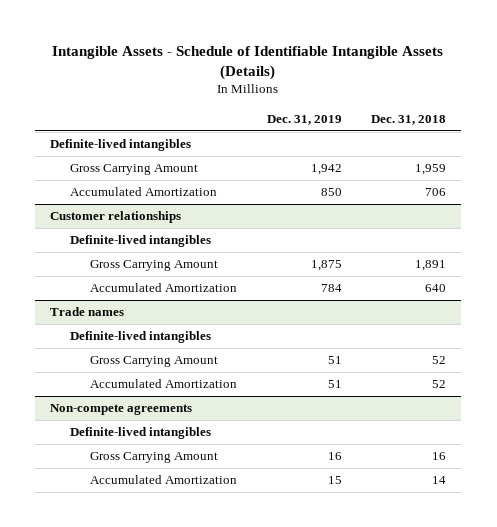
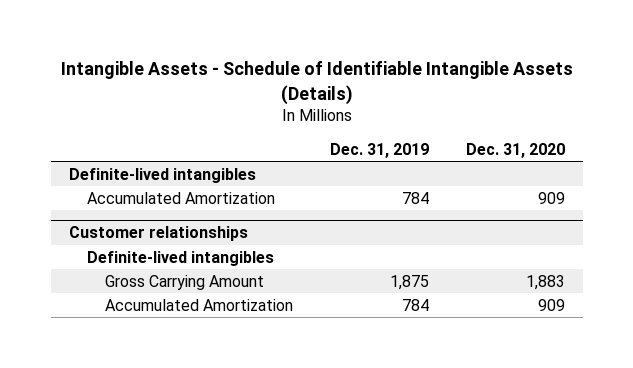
[371,114,447,125] Dec. 31, 2018 -> none
none -> [465,142,565,158] Dec. 31, 2020
[70,164,199,176] Gross Carrying Amount -> none
[320,188,342,197] 850 -> [401,191,429,204] 784
[50,307,125,317] Trade names -> none
[70,331,212,344] Definite-lived intangibles -> none
[89,356,218,368] Gross Carrying Amount -> none
[89,379,237,389] Accumulated Amortization -> none
[50,404,193,416] Non-compete agreements -> none
[70,427,212,440] Definite-lived intangibles -> none
[89,452,218,464] Gross Carrying Amount -> none
[89,475,237,485] Accumulated Amortization -> none

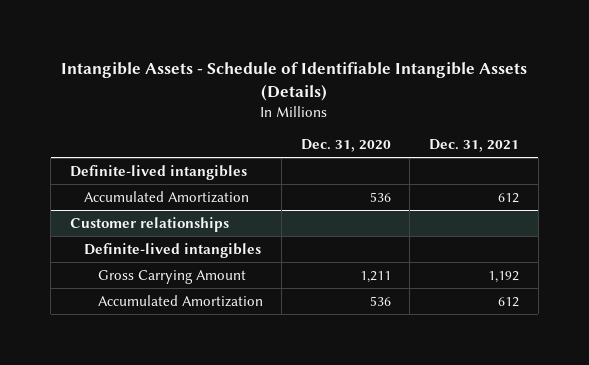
[329,142,429,158] Dec. 31, 2019 -> none
none -> [429,139,520,153] Dec. 31, 2021
[537,191,565,204] 909 -> [369,191,391,202] 536
[525,274,565,290] 1,883 -> [359,270,391,283] 1,211
[537,298,565,311] 909 -> [369,295,391,306] 536

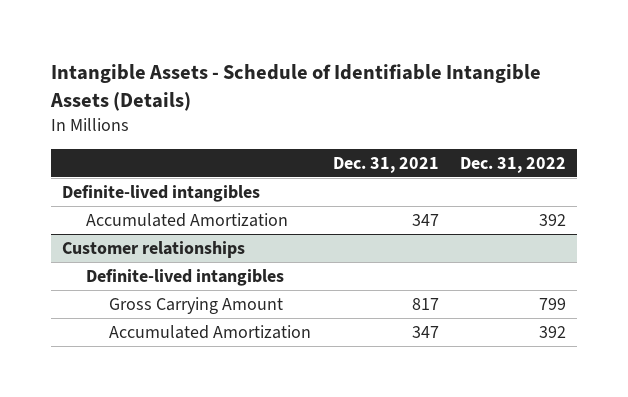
[300,139,391,153] Dec. 31, 2020 -> none
none -> [460,156,567,173] Dec. 31, 2022
[498,192,520,203] 612 -> [411,213,439,226] 347
[488,270,520,283] 1,192 -> [411,297,439,310] 817
[498,296,520,307] 612 -> [411,325,439,338] 347

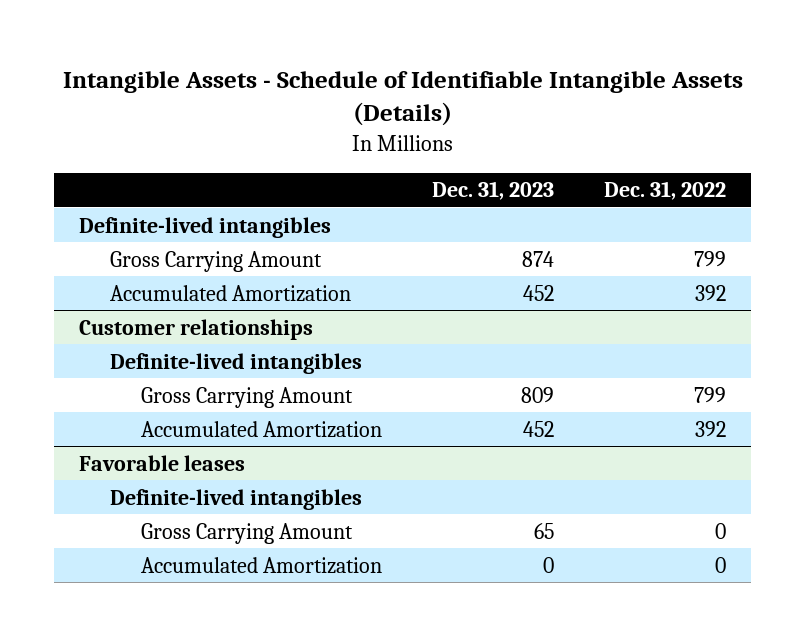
[332,156,439,173] Dec. 31, 2021 -> none
none -> [432,181,555,201] Dec. 31, 2023
none -> [109,250,322,272] Gross Carrying Amount
none -> [78,454,245,471] Favorable leases
none -> [109,488,362,510] Definite-lived intangibles
none -> [141,522,354,544] Gross Carrying Amount
none -> [141,556,383,574] Accumulated Amortization

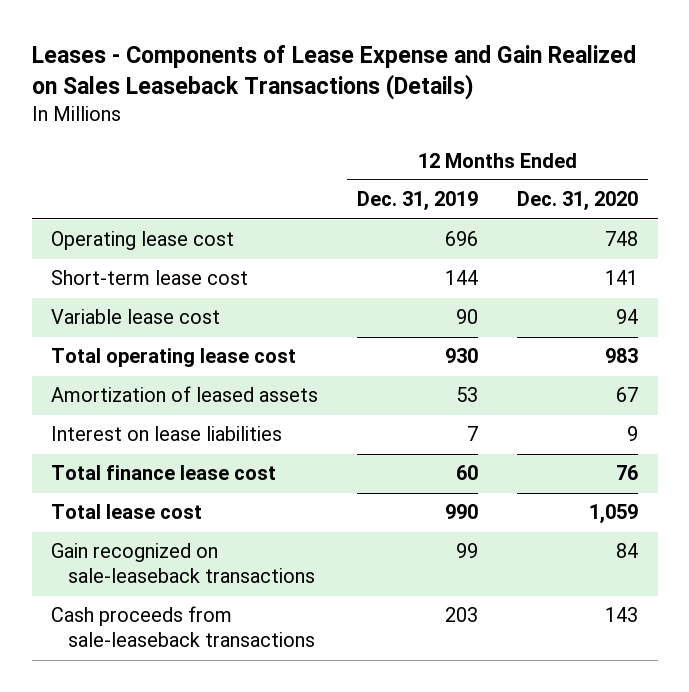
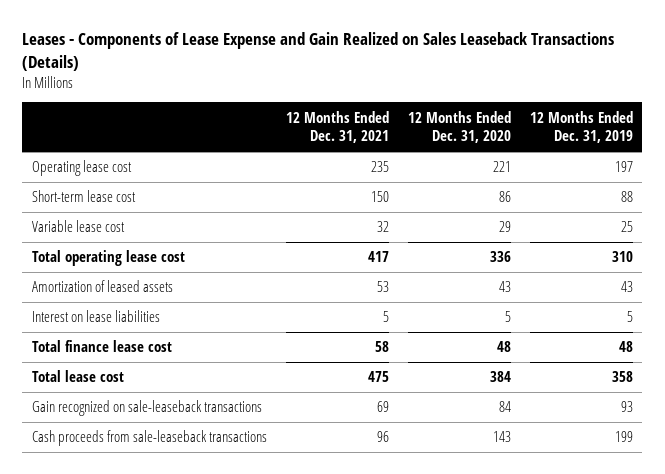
none -> [285,110,389,144] 12 Months Ended Dec. 31, 2021
[445,231,479,247] 696 -> [614,161,633,173] 197
[605,231,639,247] 748 -> [492,161,511,173] 221
[445,270,479,286] 144 -> [620,191,633,203] 88
[605,270,639,286] 141 -> [498,191,511,203] 86
[456,309,479,325] 90 -> [620,221,633,233] 25
[616,309,639,325] 94 -> [498,221,511,233] 29
[445,348,479,364] 930 -> [611,251,633,263] 310
[605,348,639,364] 983 -> [489,251,511,263] 336
[456,387,479,403] 53 -> [620,281,633,293] 43
[616,387,639,403] 67 -> [498,281,511,293] 43
[467,426,479,442] 7 -> [626,311,633,323] 5
[627,426,639,442] 9 -> [504,311,511,323] 5
[456,465,479,481] 60 -> [618,341,633,353] 48
[616,465,639,481] 76 -> [496,341,511,353] 48
[445,504,479,520] 990 -> [611,371,633,383] 358
[589,504,639,525] 1,059 -> [489,371,511,383] 384
[456,543,479,559] 99 -> [620,401,633,413] 93
[445,607,479,623] 203 -> [614,431,633,443] 199

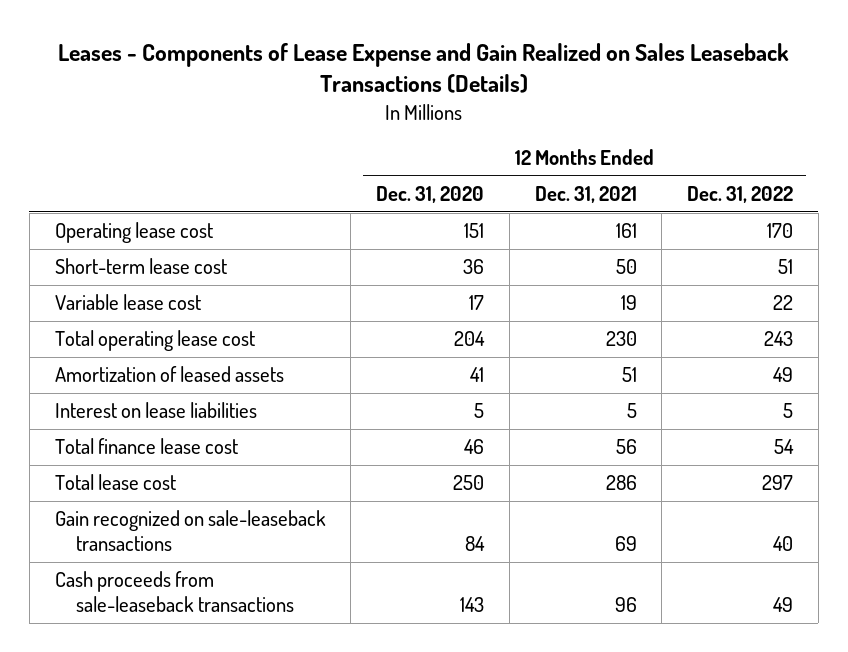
[529,110,633,144] 12 Months Ended Dec. 31, 2019 -> none
none -> [687,186,794,204] Dec. 31, 2022
[370,161,389,173] 235 -> [615,223,637,239] 161
[492,161,511,173] 221 -> [464,223,485,239] 151
[370,191,389,203] 150 -> [615,259,637,275] 50
[498,191,511,203] 86 -> [463,259,485,275] 36
[376,221,389,233] 32 -> [620,295,637,311] 19
[498,221,511,233] 29 -> [469,295,485,311] 17
[367,251,389,263] 417 -> [605,331,637,347] 230
[489,251,511,263] 336 -> [454,331,486,347] 204
[376,281,389,293] 53 -> [621,367,637,383] 51
[498,281,511,293] 43 -> [470,367,485,383] 41
[374,341,389,353] 58 -> [615,439,637,455] 56
[496,341,511,353] 48 -> [464,439,485,455] 46
[367,371,389,383] 475 -> [605,475,637,491] 286
[489,371,511,383] 384 -> [453,475,485,491] 250

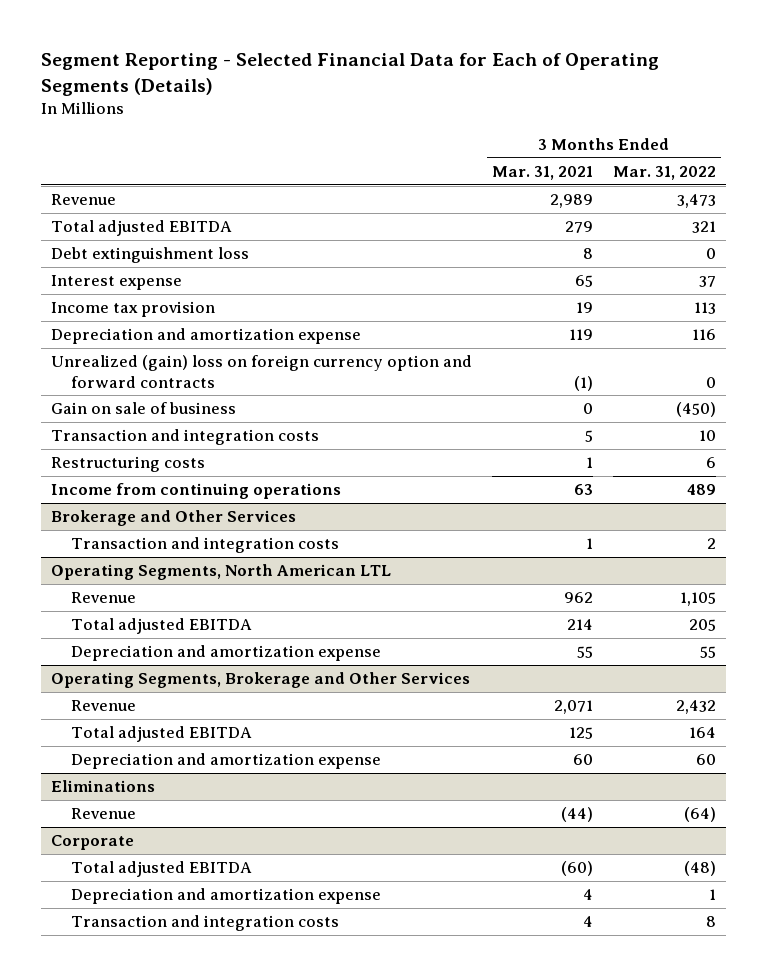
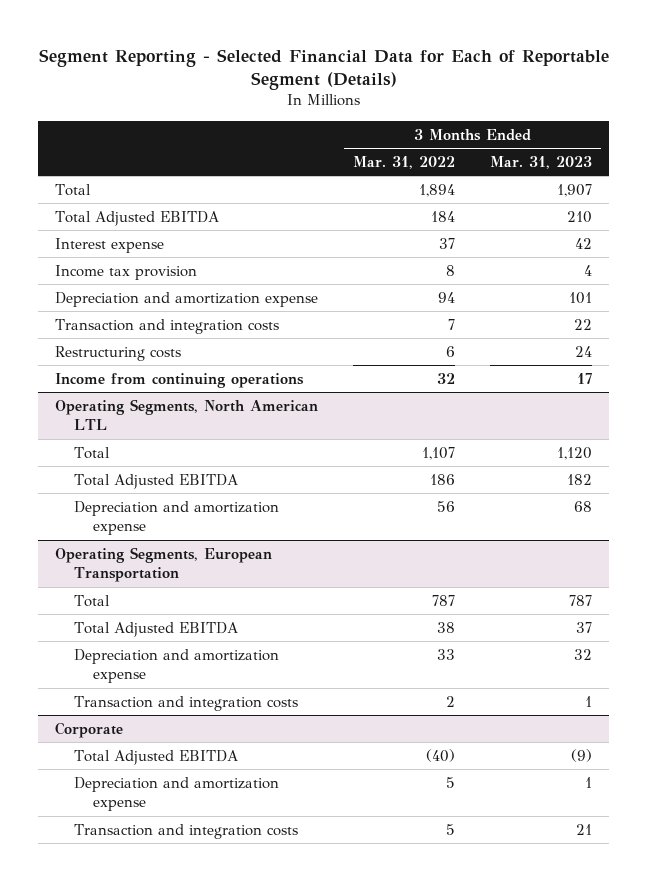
[40,53,659,96] Segment Reporting - Selected Financial Data for Each of Operating Segments (Details) -> [38,48,609,91] Segment Reporting - Selected Financial Data for Each of Reportable Segment (Details)
[491,165,593,180] Mar. 31, 2021 -> none
none -> [489,155,592,169] Mar. 31, 2023
[50,194,116,206] Revenue -> none
[50,247,249,264] Debt extinguishment loss -> none
none -> [55,183,92,196] Total
[50,220,232,237] Total adjusted EBITDA -> [55,210,220,226] Total Adjusted EBITDA
[691,221,716,234] 321 -> [431,210,456,222] 184
[50,355,472,388] Unrealized (gain) loss on foreign currency option and forward contracts -> none
[50,402,236,415] Gain on sale of business -> none
[693,302,716,315] 113 -> [446,264,456,276] 8
[691,329,716,341] 116 -> [438,291,456,303] 94
[698,430,716,442] 10 -> [448,318,456,330] 7
[50,510,296,527] Brokerage and Other Services -> none
[70,537,339,554] Transaction and integration costs -> none
[686,484,716,496] 489 -> [437,372,456,384] 32
[70,592,136,604] Revenue -> none
[50,672,470,689] Operating Segments, Brokerage and Other Services -> none
[70,700,136,712] Revenue -> none
[50,780,155,793] Eliminations -> none
[70,808,136,820] Revenue -> none
none -> [74,446,111,459] Total
[70,618,252,635] Total adjusted EBITDA -> [74,473,239,489] Total Adjusted EBITDA
[688,619,716,632] 205 -> [430,473,456,485] 186
[699,646,716,659] 55 -> [437,500,456,512] 56
none -> [55,546,273,583] Operating Segments, European Transportation
none -> [74,594,111,607] Total
[70,726,252,743] Total adjusted EBITDA -> [74,621,239,637] Total Adjusted EBITDA
[688,727,716,739] 164 -> [437,621,456,633] 38
[695,754,716,766] 60 -> [437,648,456,660] 33
none -> [74,695,299,711] Transaction and integration costs
[70,861,252,878] Total adjusted EBITDA -> [74,749,239,765] Total Adjusted EBITDA
[683,861,716,877] (48) -> [426,748,456,762] (40)
[708,889,716,901] 1 -> [446,776,456,788] 5
[705,916,716,928] 8 -> [446,823,456,835] 5

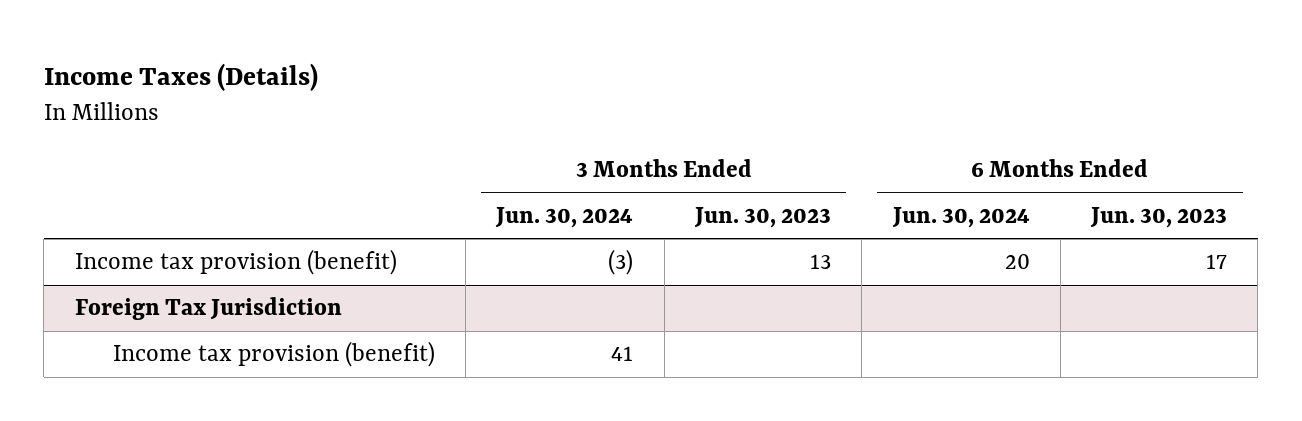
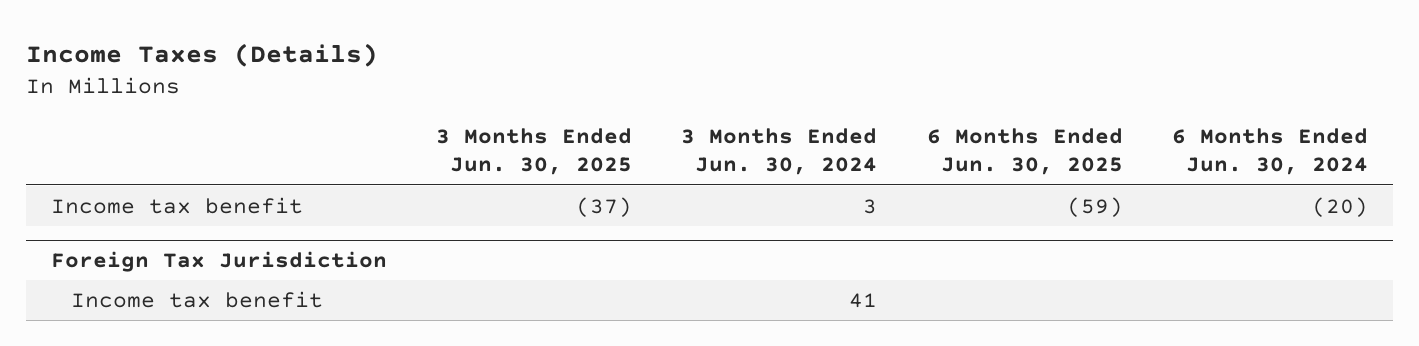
[693,206,831,228] Jun. 30, 2023 -> none
[1090,206,1228,228] Jun. 30, 2023 -> none
none -> [436,128,633,176] 3 Months Ended Jun. 30, 2025
none -> [926,128,1123,176] 6 Months Ended Jun. 30, 2025
[74,249,397,276] Income tax provision (benefit) -> [50,196,303,214] Income tax benefit
[608,249,634,276] (3) -> [863,198,878,214] 3
[1004,254,1030,270] 20 -> [1311,196,1368,217] (20)
[112,341,435,368] Income tax provision (benefit) -> [70,290,323,308] Income tax benefit

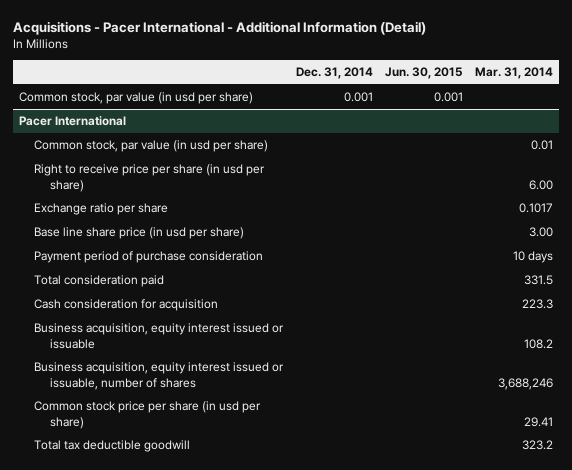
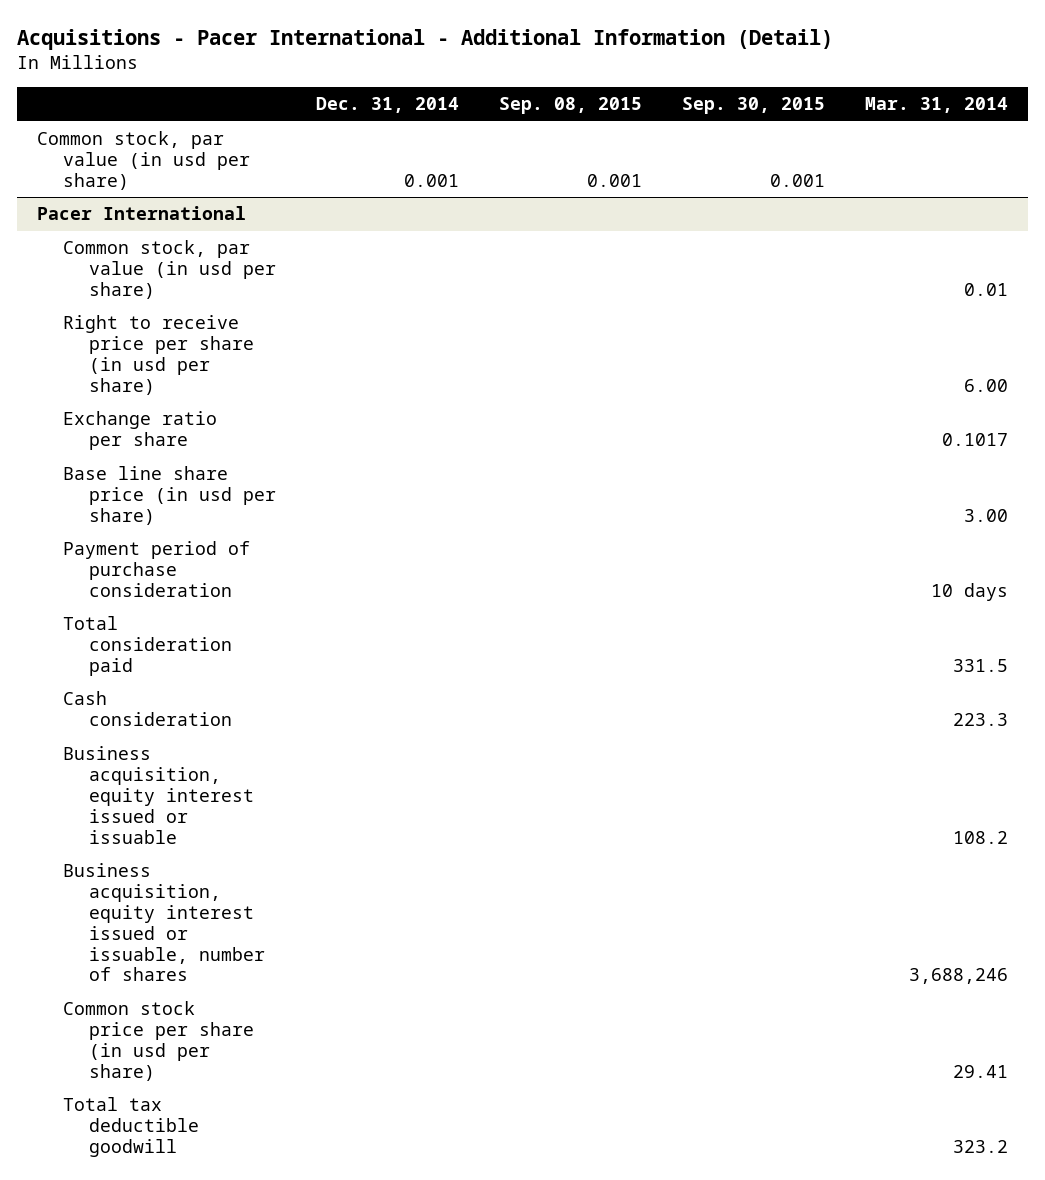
[384,66,463,79] Jun. 30, 2015 -> none
none -> [498,97,642,115] Sep. 08, 2015
none -> [681,97,825,115] Sep. 30, 2015
[34,299,219,312] Cash consideration for acquisition -> [63,691,232,727] Cash consideration

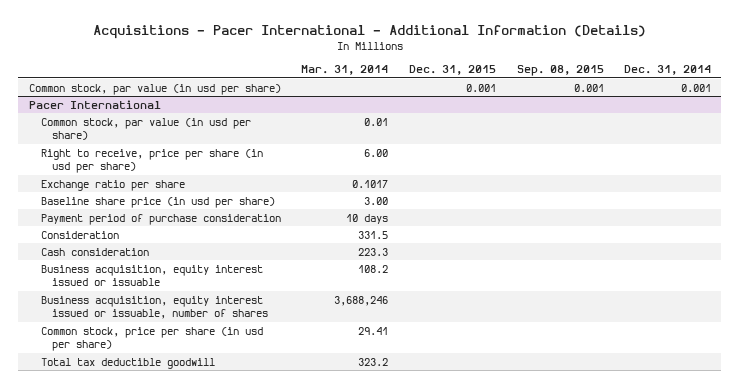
[17,29,834,51] Acquisitions - Pacer International - Additional Information (Detail) -> [92,25,646,40] Acquisitions - Pacer International - Additional Information (Details)
[681,97,825,115] Sep. 30, 2015 -> none
none -> [408,65,496,76] Dec. 31, 2015
[63,315,254,395] Right to receive price per share (in usd per share) -> [40,148,263,174] Right to receive, price per share (in usd per share)
[63,466,276,525] Base line share price (in usd per share) -> [40,196,275,208] Baseline share price (in usd per share)
[63,616,232,676] Total consideration paid -> [40,230,119,239] Consideration
[63,1001,254,1081] Common stock price per share (in usd per share) -> [40,326,263,352] Common stock, price per share (in usd per share)

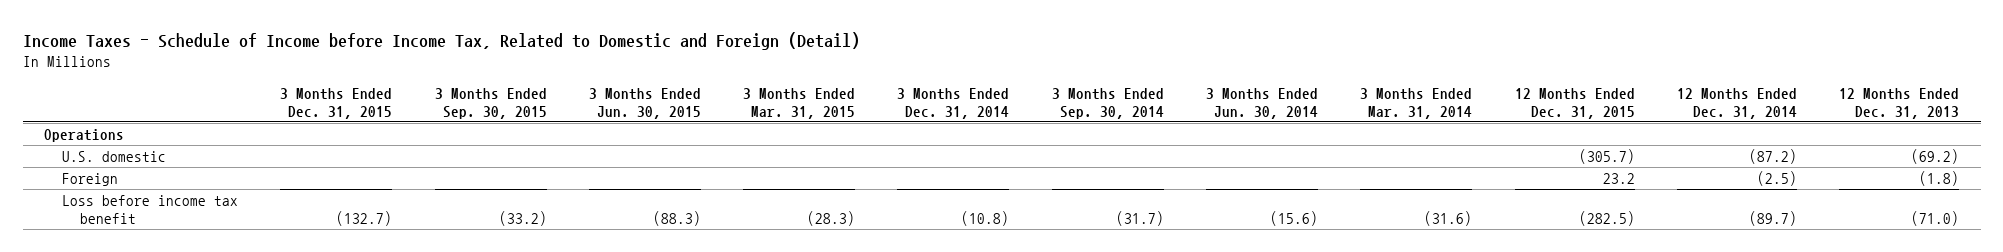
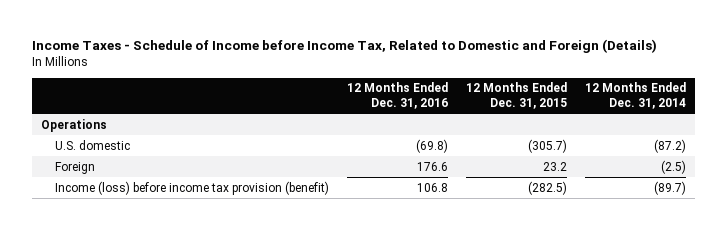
[22,32,860,51] Income Taxes - Schedule of Income before Income Tax, Related to Domestic and Foreign (Detail) -> [31,38,657,53] Income Taxes - Schedule of Income before Income Tax, Related to Domestic and Foreign (Details)
[280,87,393,119] 3 Months Ended Dec. 31, 2015 -> none
[434,87,547,119] 3 Months Ended Sep. 30, 2015 -> none
[588,87,701,119] 3 Months Ended Jun. 30, 2015 -> none
[743,87,856,119] 3 Months Ended Mar. 31, 2015 -> none
[897,87,1010,119] 3 Months Ended Dec. 31, 2014 -> none
[1051,87,1164,119] 3 Months Ended Sep. 30, 2014 -> none
[1206,87,1319,119] 3 Months Ended Jun. 30, 2014 -> none
[1360,87,1473,119] 3 Months Ended Mar. 31, 2014 -> none
[1839,87,1960,119] 12 Months Ended Dec. 31, 2013 -> none
none -> [346,82,448,110] 12 Months Ended Dec. 31, 2016
[61,195,238,224] Loss before income tax benefit -> [54,180,329,195] Income (loss) before income tax provision (benefit)

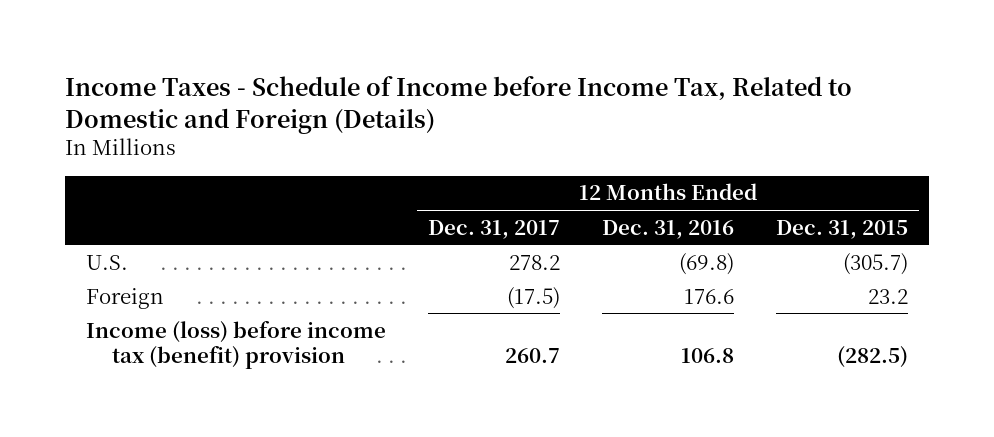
[584,82,686,110] 12 Months Ended Dec. 31, 2014 -> none
none -> [428,219,561,239] Dec. 31, 2017
[40,118,107,132] Operations -> none
[54,139,130,150] U.S. domestic -> [85,254,128,270] U.S.
[54,180,329,195] Income (loss) before income tax provision (benefit) -> [85,320,386,369] Income (loss) before income tax (benefit) provision

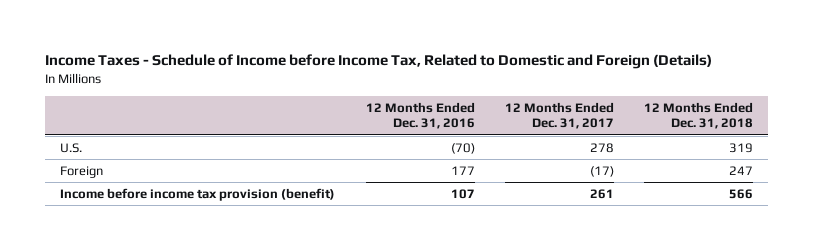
[776,219,909,239] Dec. 31, 2015 -> none
none -> [643,101,753,130] 12 Months Ended Dec. 31, 2018
[509,254,561,270] 278.2 -> [589,142,614,153] 278
[679,252,735,275] (69.8) -> [450,142,475,154] (70)
[507,286,561,309] (17.5) -> [589,165,614,177] (17)
[684,288,735,304] 176.6 -> [450,165,475,175] 177
[85,320,386,369] Income (loss) before income tax (benefit) provision -> [60,187,336,201] Income before income tax provision (benefit)
[505,347,561,363] 260.7 -> [589,188,614,199] 261
[681,347,735,363] 106.8 -> [450,188,475,199] 107

